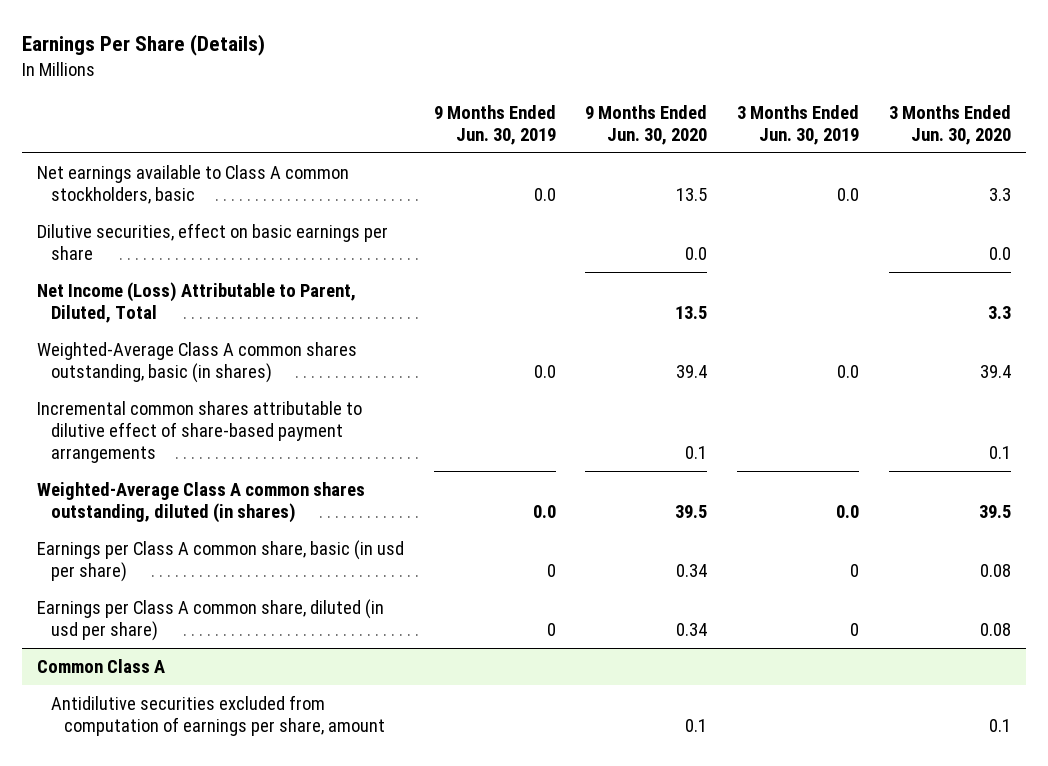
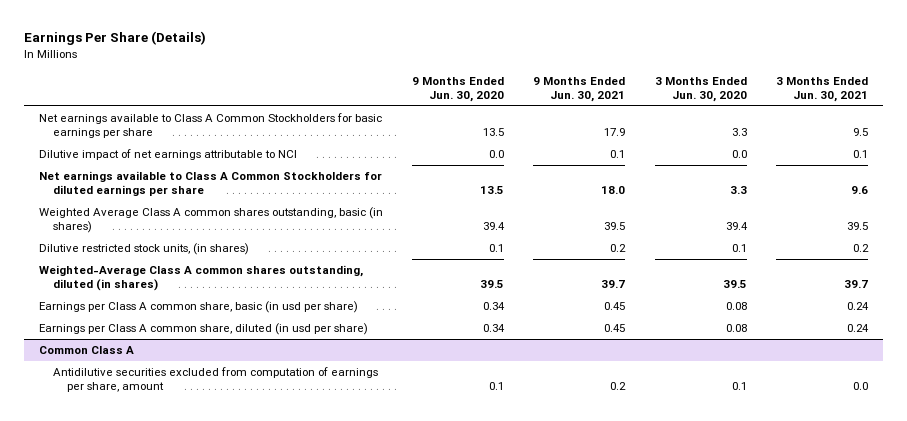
[433,104,556,145] 9 Months Ended Jun. 30, 2019 -> none
[737,104,860,145] 3 Months Ended Jun. 30, 2019 -> none
none -> [533,76,626,102] 9 Months Ended Jun. 30, 2021
none -> [776,76,869,102] 3 Months Ended Jun. 30, 2021
[36,164,349,204] Net earnings available to Class A common stockholders, basic -> [38,113,382,139] Net earnings available to Class A Common Stockholders for basic earnings per share
[36,222,388,260] Dilutive securities, effect on basic earnings per share -> [38,149,297,161] Dilutive impact of net earnings attributable to NCI
[36,281,356,323] Net Income (Loss) Attributable to Parent, Diluted, Total -> [38,171,382,197] Net earnings available to Class A Common Stockholders for diluted earnings per share
[36,341,357,383] Weighted-Average Class A common shares outstanding, basic (in shares) -> [38,207,383,234] Weighted Average Class A common shares outstanding, basic (in shares)
[36,400,362,463] Incremental common shares attributable to dilutive effect of share-based payment arrangements -> [38,243,249,256] Dilutive restricted stock units, (in shares)

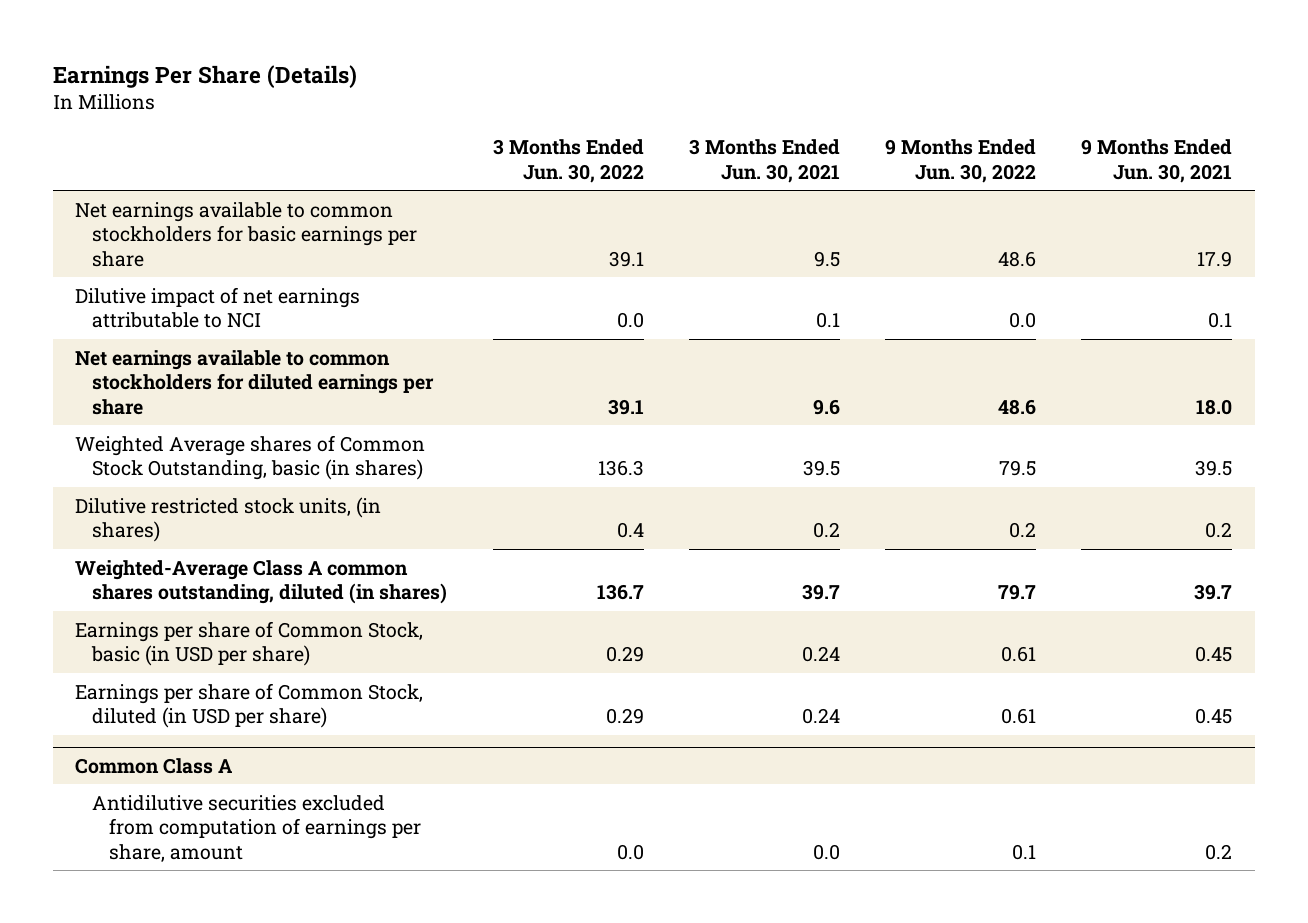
[412,76,505,102] 9 Months Ended Jun. 30, 2020 -> none
[654,76,747,102] 3 Months Ended Jun. 30, 2020 -> none
none -> [492,139,644,183] 3 Months Ended Jun. 30, 2022
none -> [885,139,1037,183] 9 Months Ended Jun. 30, 2022
[38,113,382,139] Net earnings available to Class A Common Stockholders for basic earnings per share -> [75,201,418,267] Net earnings available to common stockholders for basic earnings per share
[38,171,382,197] Net earnings available to Class A Common Stockholders for diluted earnings per share -> [75,349,435,415] Net earnings available to common stockholders for diluted earnings per share
[38,207,383,234] Weighted Average Class A common shares outstanding, basic (in shares) -> [75,434,426,481] Weighted Average shares of Common Stock Outstanding, basic (in shares)
[38,301,358,314] Earnings per Class A common share, basic (in usd per share) -> [75,620,424,667] Earnings per share of Common Stock, basic (in USD per share)
[38,323,368,336] Earnings per Class A common share, diluted (in usd per share) -> [75,682,424,729] Earnings per share of Common Stock, diluted (in USD per share)

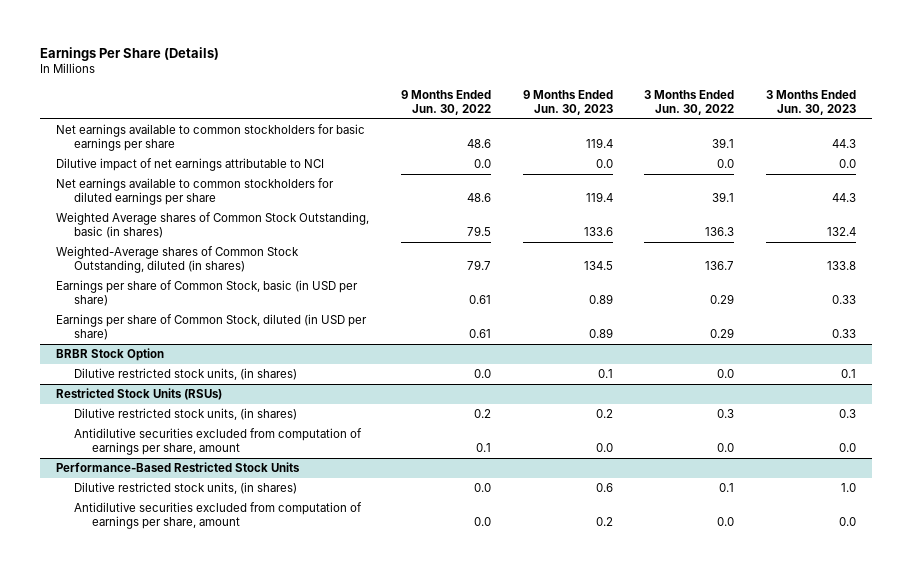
[688,139,840,183] 3 Months Ended Jun. 30, 2021 -> none
[1081,139,1233,183] 9 Months Ended Jun. 30, 2021 -> none
none -> [522,89,613,116] 9 Months Ended Jun. 30, 2023
none -> [766,89,857,116] 3 Months Ended Jun. 30, 2023
[75,496,382,543] Dilutive restricted stock units, (in shares) -> none
[75,559,448,605] Weighted-Average Class A common shares outstanding, diluted (in shares) -> [56,245,300,274] Weighted-Average shares of Common Stock Outstanding, diluted (in shares)
[75,757,233,774] Common Class A -> none
none -> [56,347,165,361] BRBR Stock Option
none -> [74,367,298,380] Dilutive restricted stock units, (in shares)
none -> [56,387,223,400] Restricted Stock Units (RSUs)
none -> [74,407,298,420] Dilutive restricted stock units, (in shares)
none -> [56,461,301,472] Performance-Based Restricted Stock Units
none -> [74,481,298,494] Dilutive restricted stock units, (in shares)
none -> [74,501,363,530] Antidilutive securities excluded from computation of earnings per share, amount

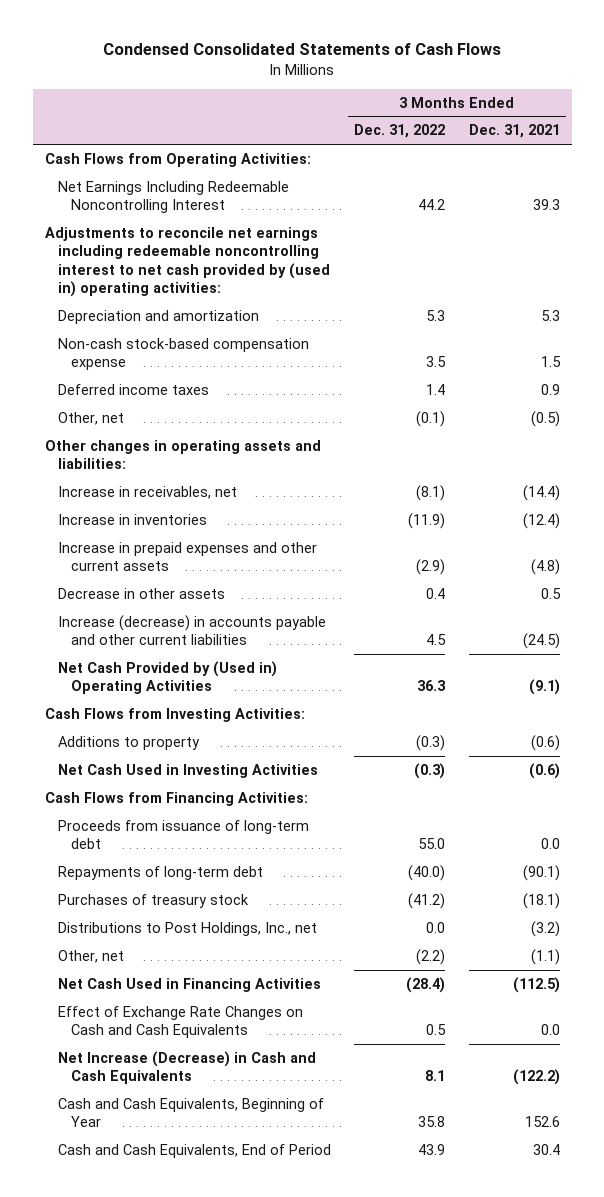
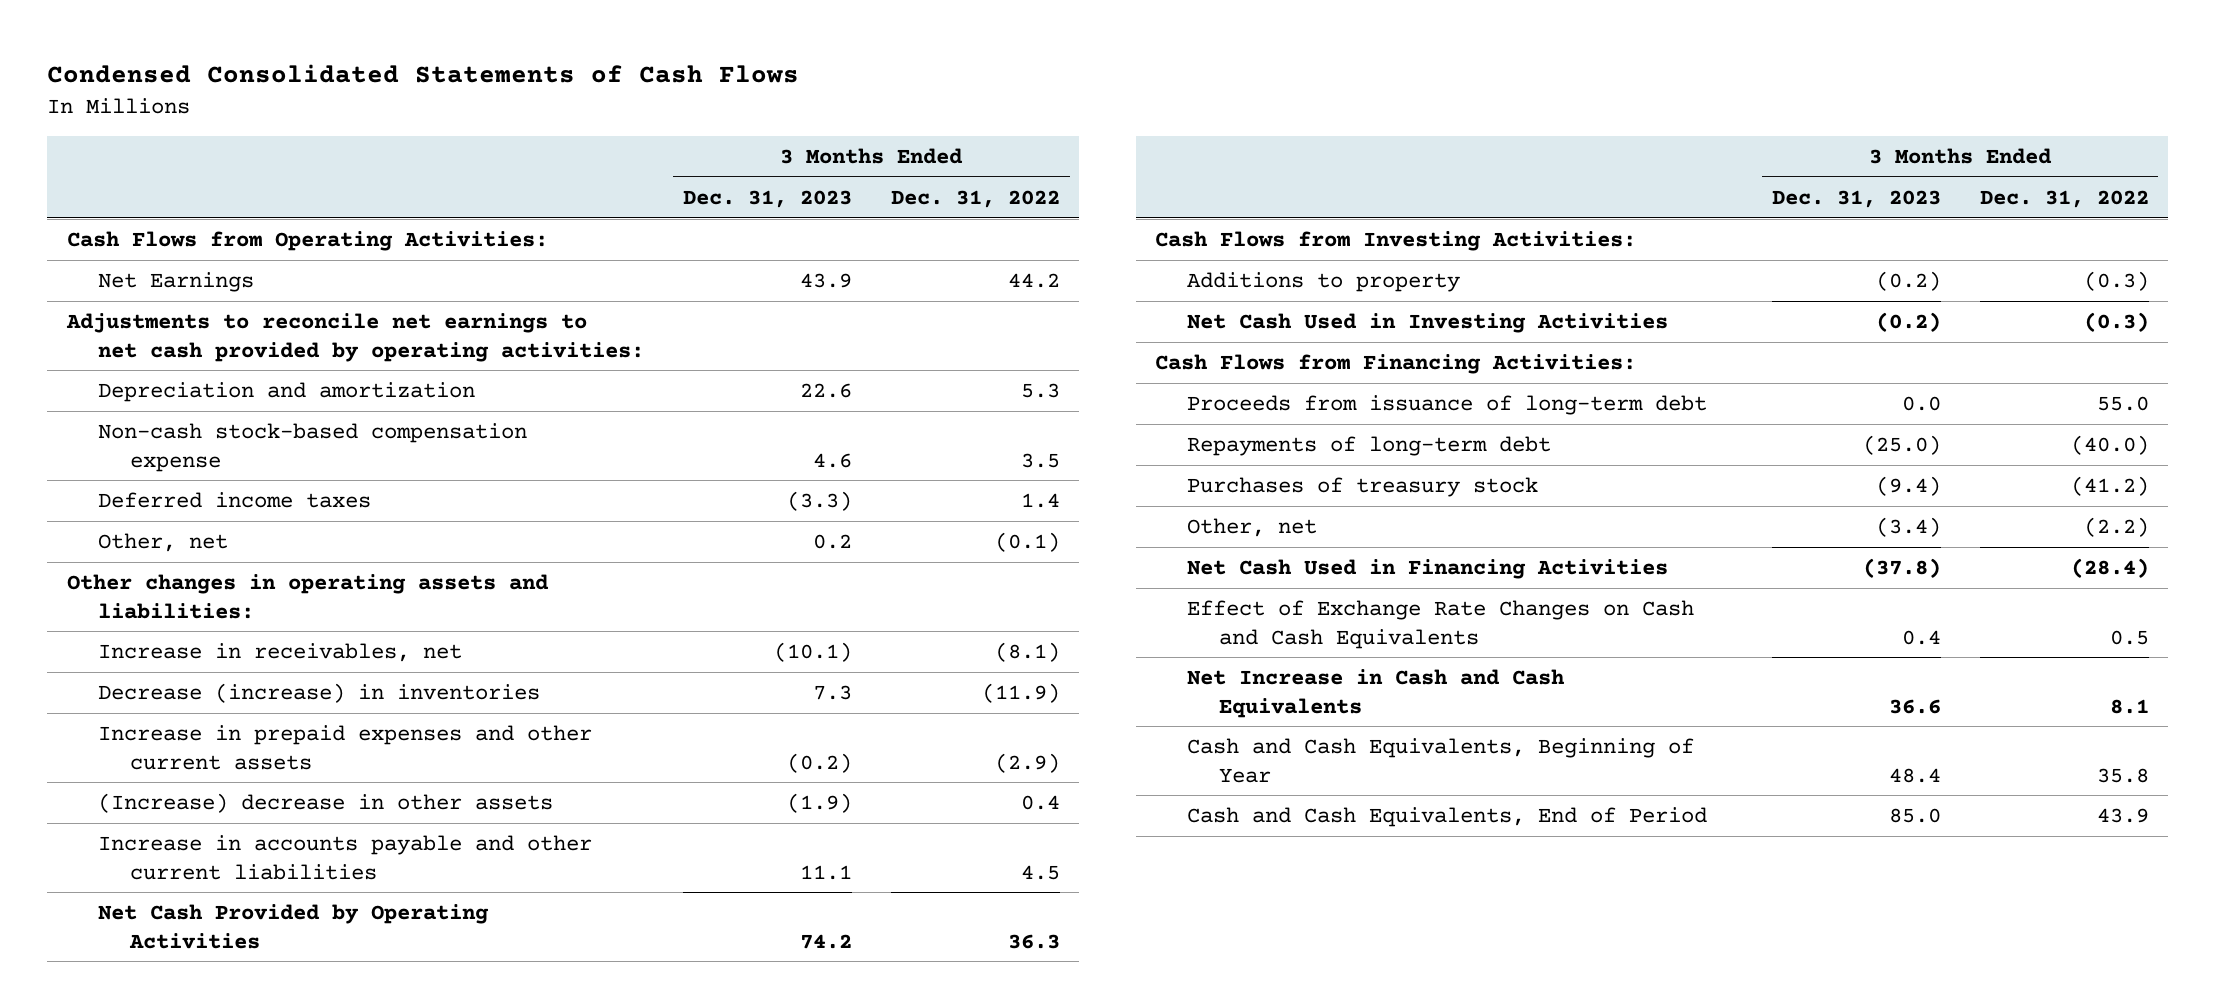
[468,124,560,139] Dec. 31, 2021 -> none
none -> [683,189,853,208] Dec. 31, 2023
[57,180,289,214] Net Earnings Including Redeemable Noncontrolling Interest -> [98,272,255,293] Net Earnings
[44,226,330,298] Adjustments to reconcile net earnings including redeemable noncontrolling interest to net cash provided by (used in) operating activities: -> [65,313,645,362] Adjustments to reconcile net earnings to net cash provided by operating activities:
[57,513,207,525] Increase in inventories -> [98,683,541,704] Decrease (increase) in inventories
[57,587,225,599] Decrease in other assets -> [98,793,554,814] (Increase) decrease in other assets
[57,614,326,646] Increase (decrease) in accounts payable and other current liabilities -> [98,835,593,880] Increase in accounts payable and other current liabilities
[57,660,277,695] Net Cash Provided by (Used in) Operating Activities -> [98,904,490,949] Net Cash Provided by Operating Activities
[57,921,317,936] Distributions to Post Holdings, Inc., net -> none
[57,1050,316,1085] Net Increase (Decrease) in Cash and Cash Equivalents -> [1187,669,1566,718] Net Increase in Cash and Cash Equivalents

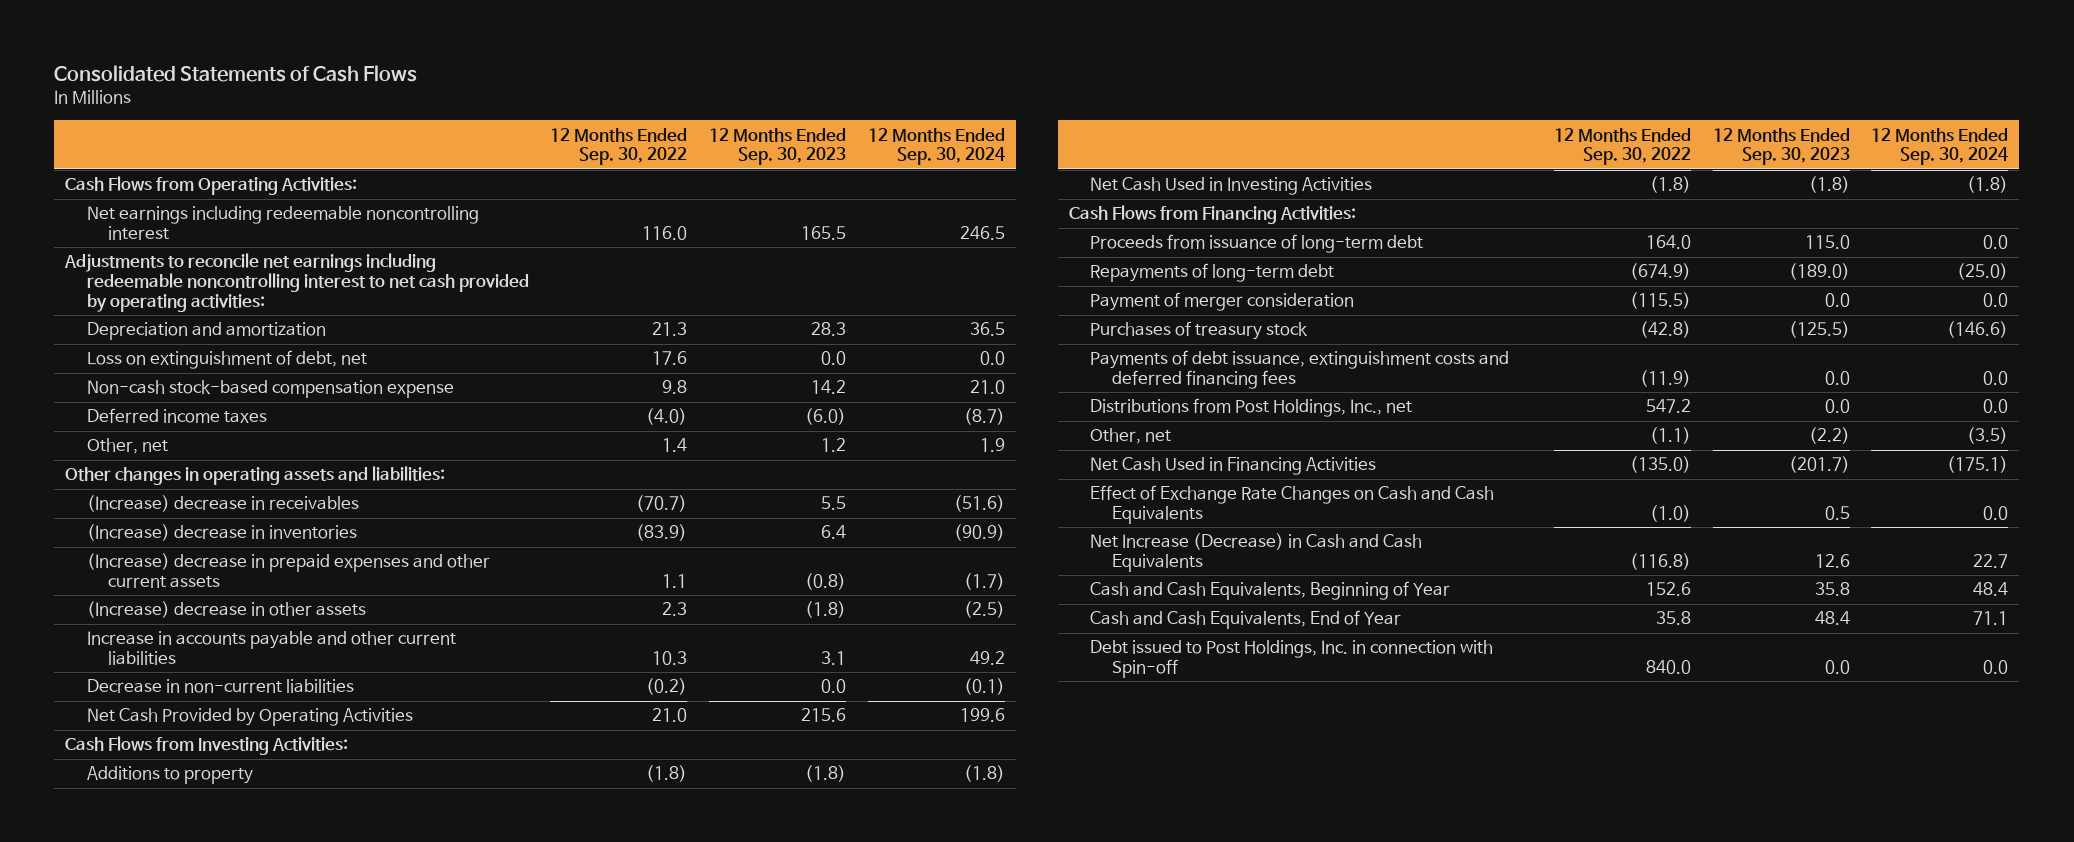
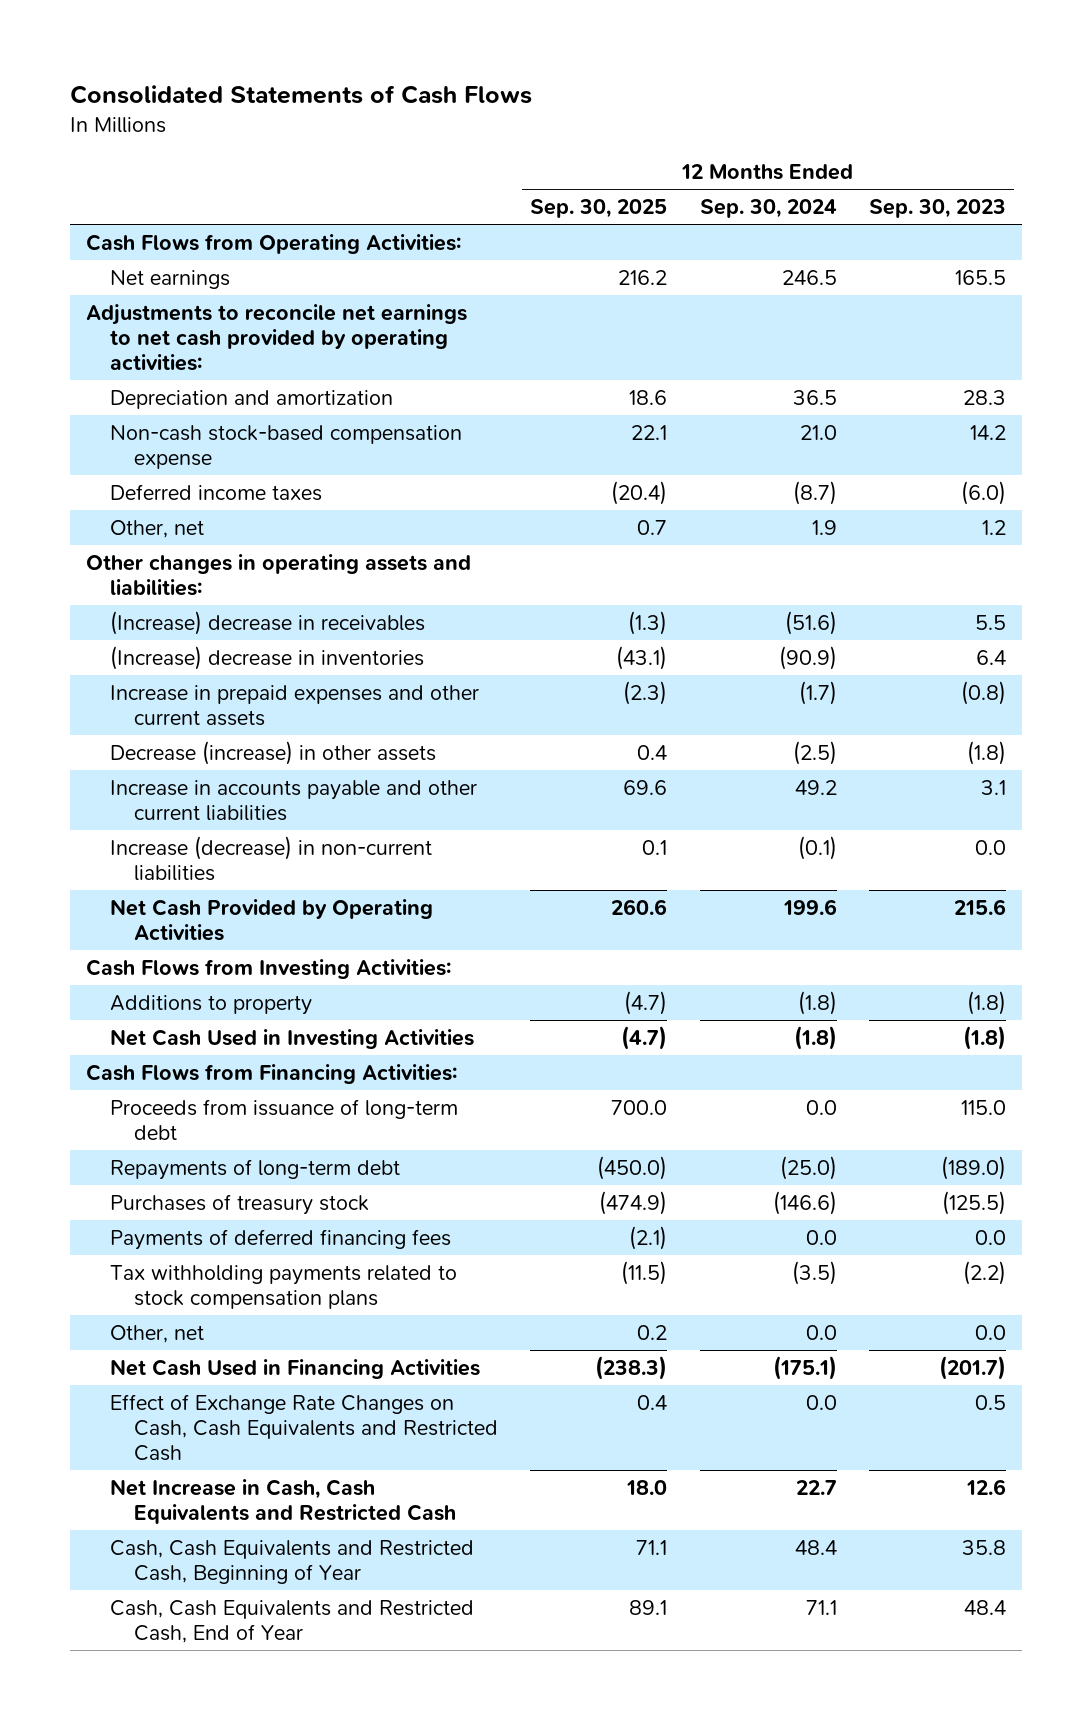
[550,127,688,166] 12 Months Ended Sep. 30, 2022 -> none
none -> [530,199,668,219] Sep. 30, 2025
[86,206,479,241] Net earnings including redeemable noncontrolling interest -> [109,269,230,289] Net earnings
[64,253,529,313] Adjustments to reconcile net earnings including redeemable noncontrolling interest to net cash provided by operating activities: -> [85,303,467,372] Adjustments to reconcile net earnings to net cash provided by operating activities:
[86,350,367,370] Loss on extinguishment of debt, net -> none
[86,553,490,589] (Increase) decrease in prepaid expenses and other current assets -> [109,684,479,727] Increase in prepaid expenses and other current assets
[86,601,366,619] (Increase) decrease in other assets -> [109,740,436,765] Decrease (increase) in other assets
[86,679,354,694] Decrease in non-current liabilities -> [109,835,432,882] Increase (decrease) in non-current liabilities
[1090,292,1355,312] Payment of merger consideration -> none
[1090,398,1413,418] Distributions from Post Holdings, Inc., net -> none
[1090,350,1510,390] Payments of debt issuance, extinguishment costs and deferred financing fees -> [109,1228,451,1250] Payments of deferred financing fees
none -> [109,1264,457,1310] Tax withholding payments related to stock compensation plans
[1808,427,1850,445] (2.2) -> [975,1324,1007,1340] 0.0
[1967,427,2009,445] (3.5) -> [805,1324,837,1340] 0.0
[1090,640,1494,679] Debt issued to Post Holdings, Inc. in connection with Spin-off -> none
[1090,485,1495,525] Effect of Exchange Rate Changes on Cash and Cash Equivalents -> [109,1393,499,1462] Effect of Exchange Rate Changes on Cash, Cash Equivalents and Restricted Cash
[1090,533,1423,573] Net Increase (Decrease) in Cash and Cash Equivalents -> [109,1478,457,1525] Net Increase in Cash, Cash Equivalents and Restricted Cash
[1090,581,1451,601] Cash and Cash Equivalents, Beginning of Year -> [109,1539,474,1585] Cash, Cash Equivalents and Restricted Cash, Beginning of Year
[1090,610,1402,630] Cash and Cash Equivalents, End of Year -> [109,1599,474,1644] Cash, Cash Equivalents and Restricted Cash, End of Year

